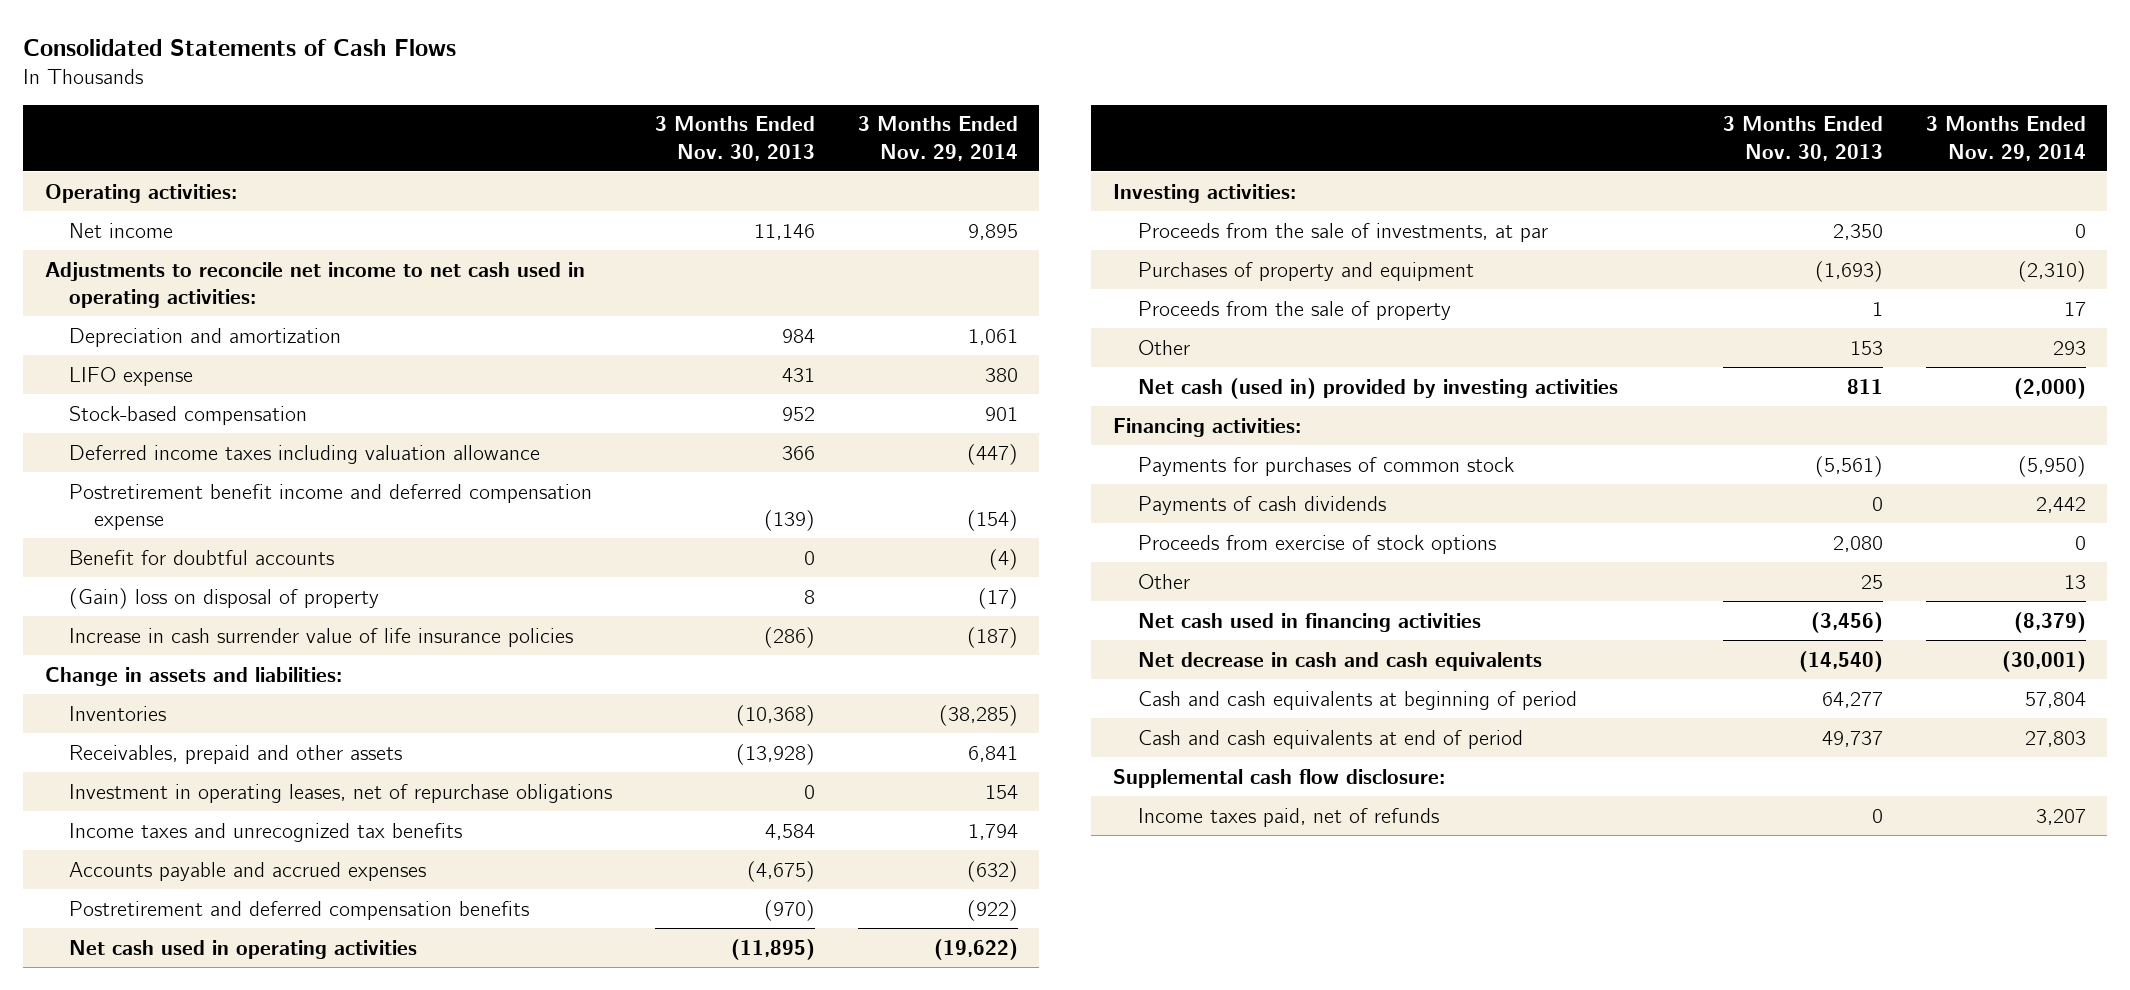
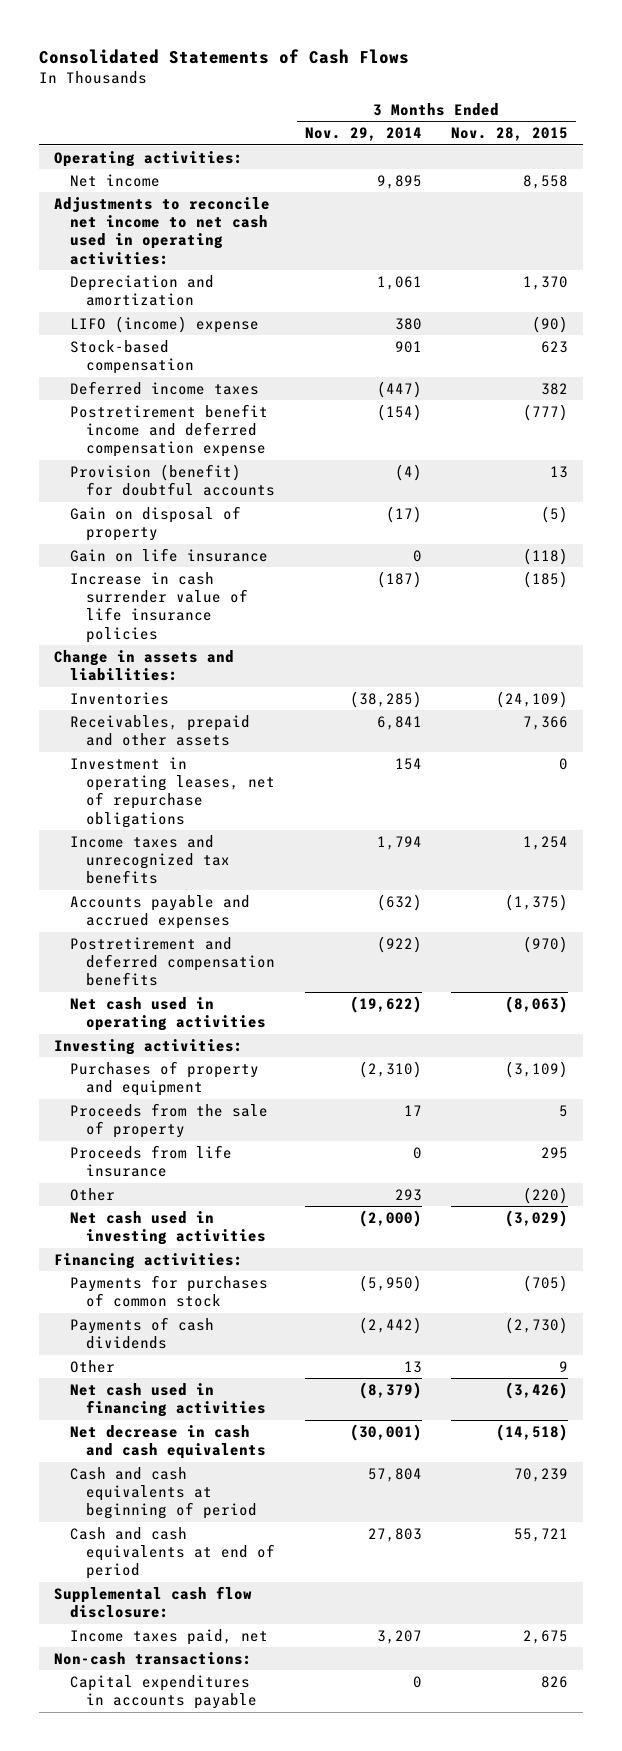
[655,116,816,161] 3 Months Ended Nov. 30, 2013 -> none
none -> [451,127,569,142] Nov. 28, 2015
[69,366,194,386] LIFO expense -> [70,315,260,333] LIFO (income) expense
[69,444,541,464] Deferred income taxes including valuation allowance -> [70,380,260,395] Deferred income taxes
[69,549,335,565] Benefit for doubtful accounts -> [70,463,276,497] Provision (benefit) for doubtful accounts
[69,587,380,609] (Gain) loss on disposal of property -> [70,505,242,542] Gain on disposal of property
none -> [70,547,269,562] Gain on life insurance
[1137,222,1548,242] Proceeds from the sale of investments, at par -> none
none -> [70,1144,233,1178] Proceeds from life insurance
[1137,377,1618,399] Net cash (used in) provided by investing activities -> [70,1210,267,1246] Net cash used in investing activities
[1137,534,1496,554] Proceeds from exercise of stock options -> none
[2035,496,2086,513] 2,442 -> [358,1316,422,1334] (2,442)
[1137,807,1439,827] Income taxes paid, net of refunds -> [70,1628,269,1645] Income taxes paid, net
none -> [54,1651,253,1665] Non-cash transactions:
none -> [70,1674,258,1710] Capital expenditures in accounts payable

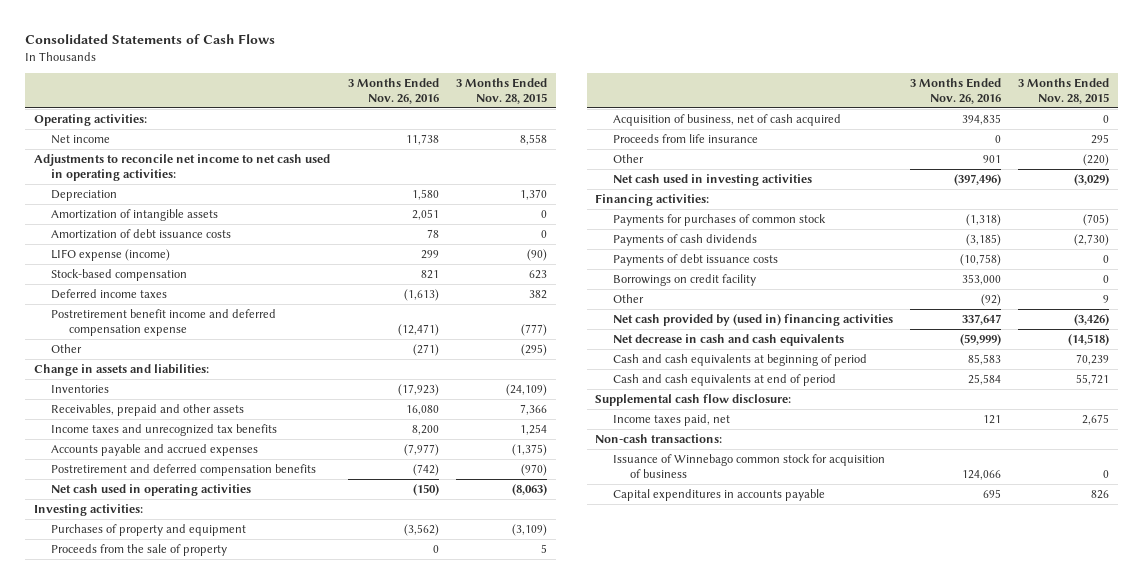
[304,127,422,142] Nov. 29, 2014 -> none
none -> [348,78,440,104] 3 Months Ended Nov. 26, 2016
[70,274,215,307] Depreciation and amortization -> [51,190,118,202] Depreciation
none -> [51,209,219,222] Amortization of intangible assets
none -> [51,229,232,240] Amortization of debt issuance costs
[70,315,260,333] LIFO (income) expense -> [51,249,171,262] LIFO expense (income)
[70,463,276,497] Provision (benefit) for doubtful accounts -> none
[70,505,242,542] Gain on disposal of property -> none
[70,547,269,562] Gain on life insurance -> none
[70,571,249,643] Increase in cash surrender value of life insurance policies -> none
none -> [51,344,83,354] Other
[70,756,276,828] Investment in operating leases, net of repurchase obligations -> none
none -> [612,114,841,127] Acquisition of business, net of cash acquired
none -> [612,254,778,267] Payments of debt issuance costs
none -> [612,274,756,287] Borrowings on credit facility
[70,1382,267,1418] Net cash used in financing activities -> [612,314,893,327] Net cash provided by (used in) financing activities
none -> [612,454,885,478] Issuance of Winnebago common stock for acquisition of business

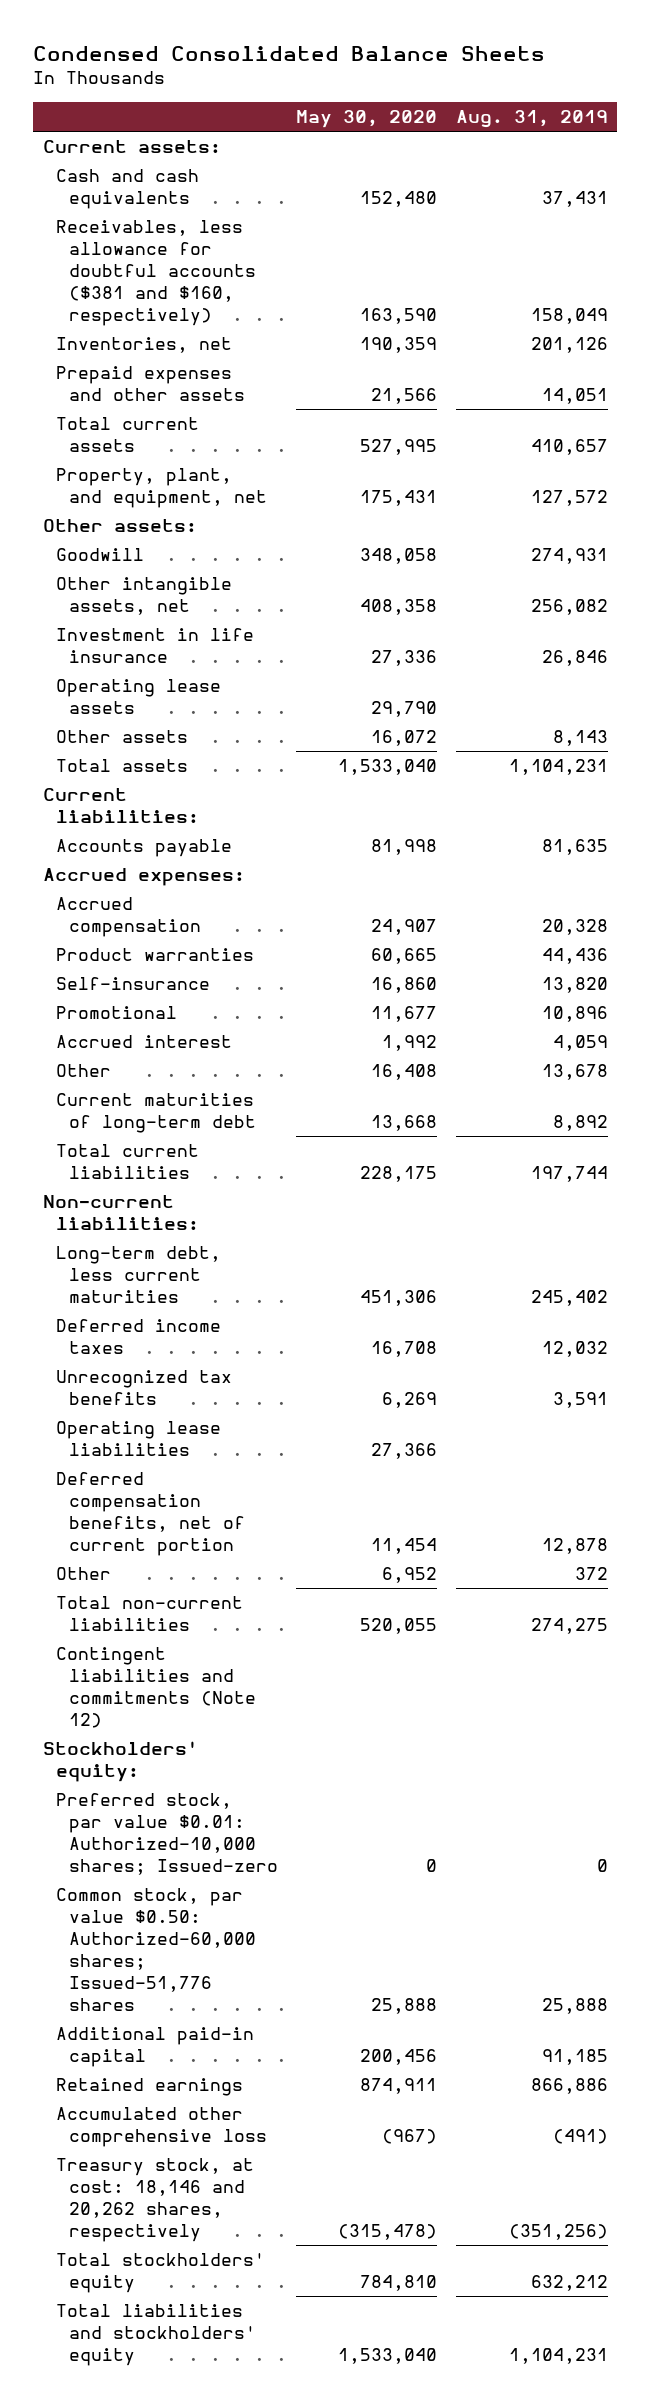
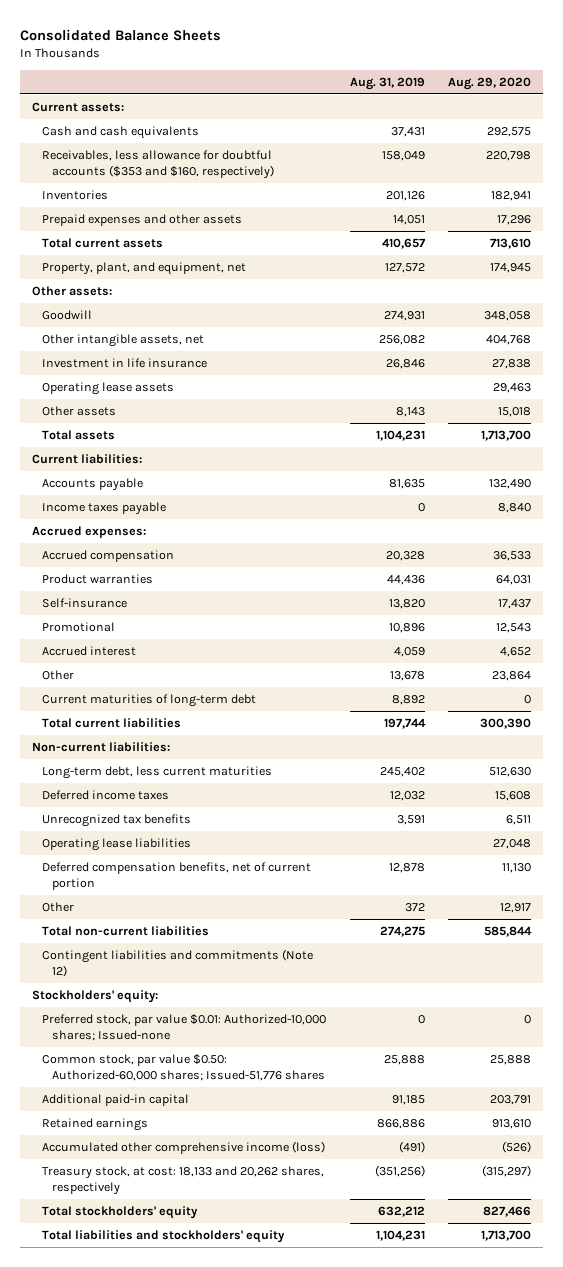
[33,45,546,61] Condensed Consolidated Balance Sheets -> [20,29,222,42] Consolidated Balance Sheets
[296,110,438,129] May 30, 2020 -> none
none -> [448,76,532,90] Aug. 29, 2020
[55,220,256,327] Receivables, less allowance for doubtful accounts ($381 and $160, respectively) -> [42,149,275,180] Receivables, less allowance for doubtful accounts ($353 and $160, respectively)
[55,337,232,354] Inventories, net -> [42,189,109,200] Inventories
none -> [42,501,167,515] Income taxes payable
[55,1793,278,1876] Preferred stock, par value $0.01: Authorized-10,000 shares; Issued-zero -> [42,1013,327,1042] Preferred stock, par value $0.01: Authorized-10,000 shares; Issued-none
[55,2107,267,2148] Accumulated other comprehensive loss -> [42,1140,326,1154] Accumulated other comprehensive income (loss)
[55,2158,254,2243] Treasury stock, at cost: 18,146 and 20,262 shares, respectively -> [42,1165,325,1196] Treasury stock, at cost: 18,133 and 20,262 shares, respectively

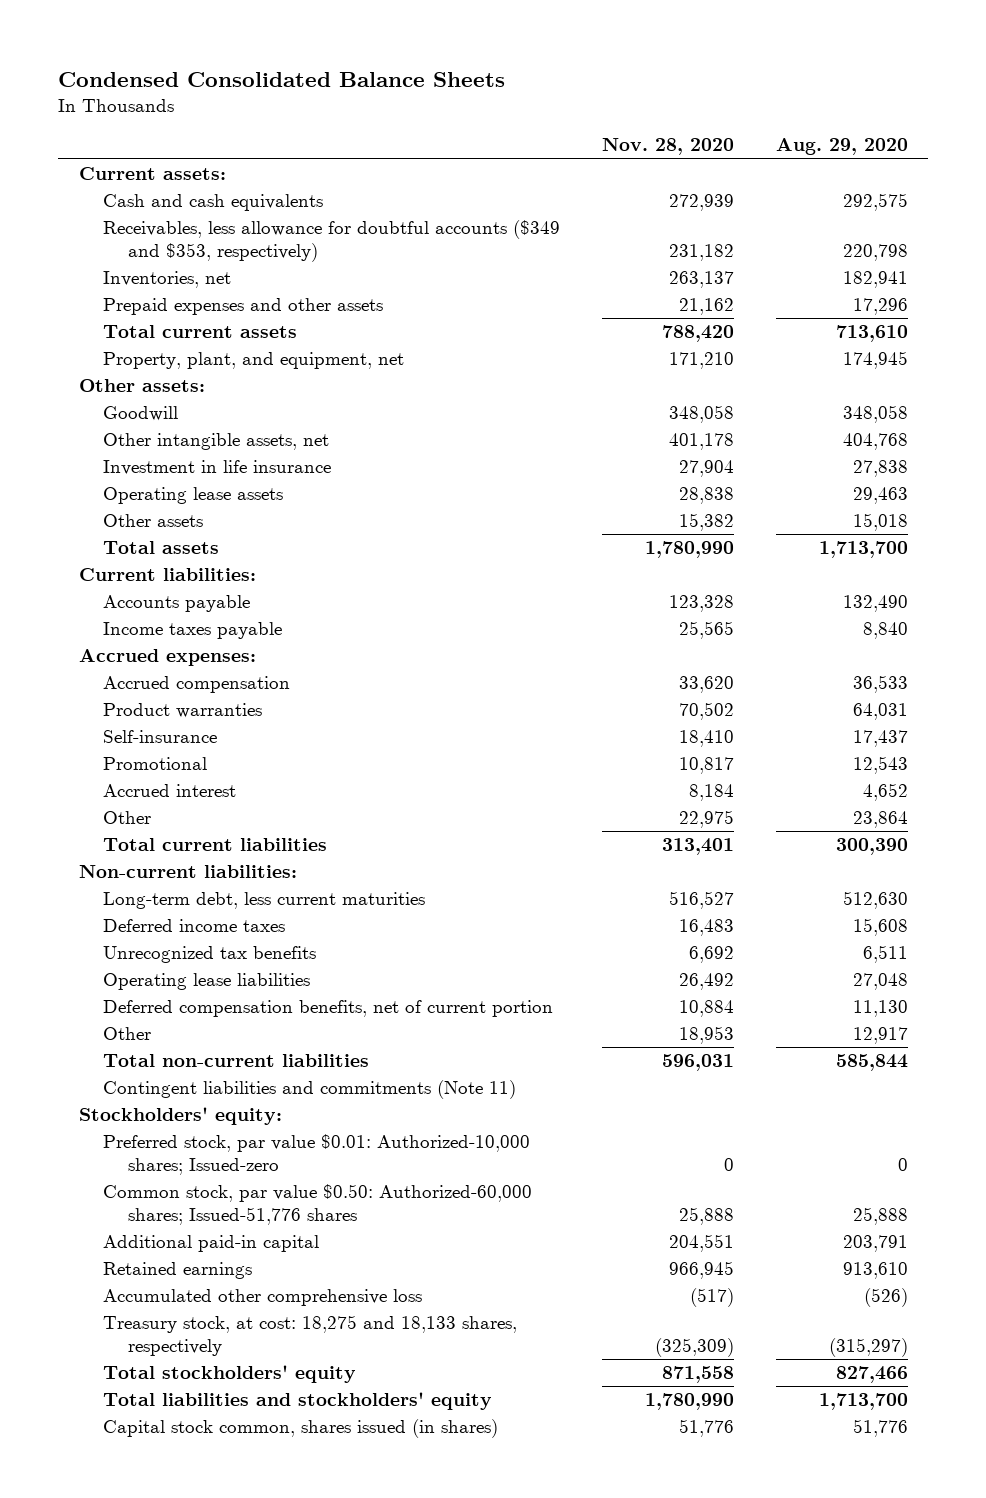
[20,29,222,42] Consolidated Balance Sheets -> [57,72,505,88] Condensed Consolidated Balance Sheets
[349,76,425,90] Aug. 31, 2019 -> none
none -> [601,138,734,156] Nov. 28, 2020
[42,149,275,180] Receivables, less allowance for doubtful accounts ($353 and $160, respectively) -> [103,220,561,262] Receivables, less allowance for doubtful accounts ($349 and $353, respectively)
[42,189,109,200] Inventories -> [103,271,232,289] Inventories, net
[42,693,257,707] Current maturities of long-term debt -> none
[42,948,314,978] Contingent liabilities and commitments (Note 12) -> [103,1080,517,1100] Contingent liabilities and commitments (Note 11)
[42,1013,327,1042] Preferred stock, par value $0.01: Authorized-10,000 shares; Issued-none -> [103,1134,531,1175] Preferred stock, par value $0.01: Authorized-10,000 shares; Issued-zero
[42,1140,326,1154] Accumulated other comprehensive income (loss) -> [103,1289,423,1307] Accumulated other comprehensive loss
[42,1165,325,1196] Treasury stock, at cost: 18,133 and 20,262 shares, respectively -> [103,1315,518,1356] Treasury stock, at cost: 18,275 and 18,133 shares, respectively
none -> [103,1419,499,1439] Capital stock common, shares issued (in shares)

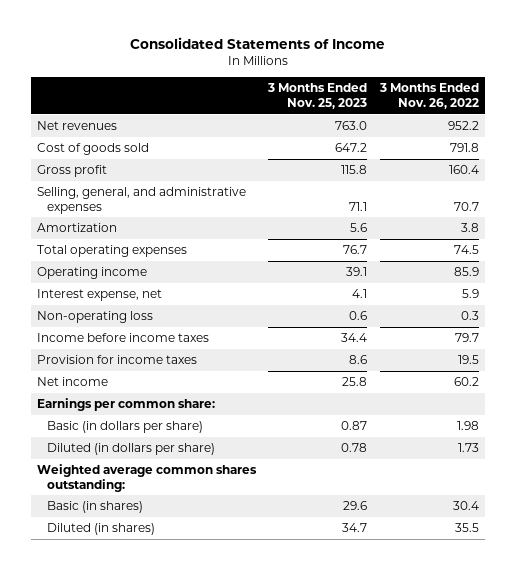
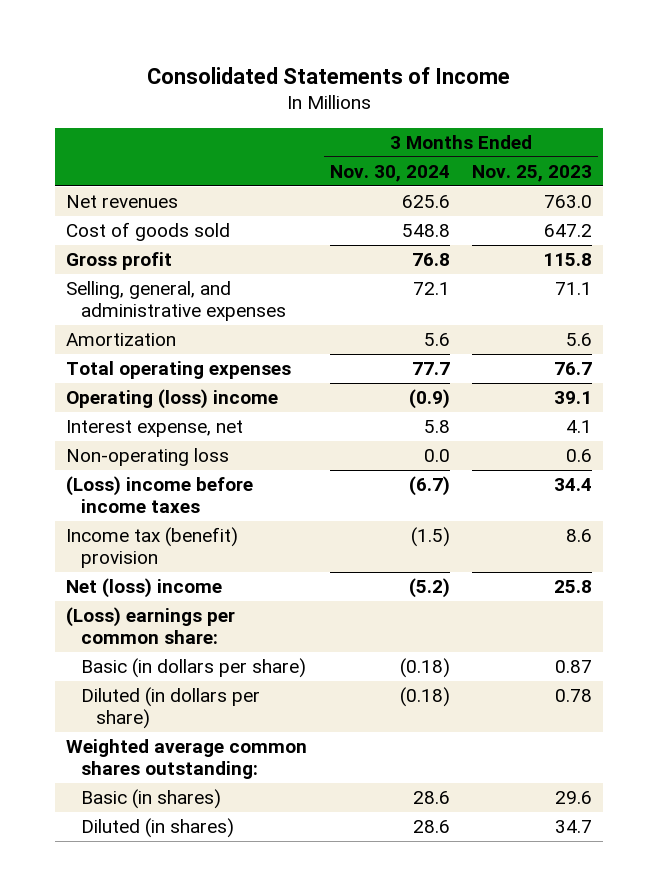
[378,83,479,110] 3 Months Ended Nov. 26, 2022 -> none
none -> [329,164,450,182] Nov. 30, 2024
[37,266,148,279] Operating income -> [66,389,279,410] Operating (loss) income
[37,332,210,342] Income before income taxes -> [66,476,254,513] (Loss) income before income taxes
[37,354,198,364] Provision for income taxes -> [66,527,239,568] Income tax (benefit) provision
[37,376,109,386] Net income -> [66,578,223,599] Net (loss) income
[37,397,216,411] Earnings per common share: -> [66,607,236,644] (Loss) earnings per common share:

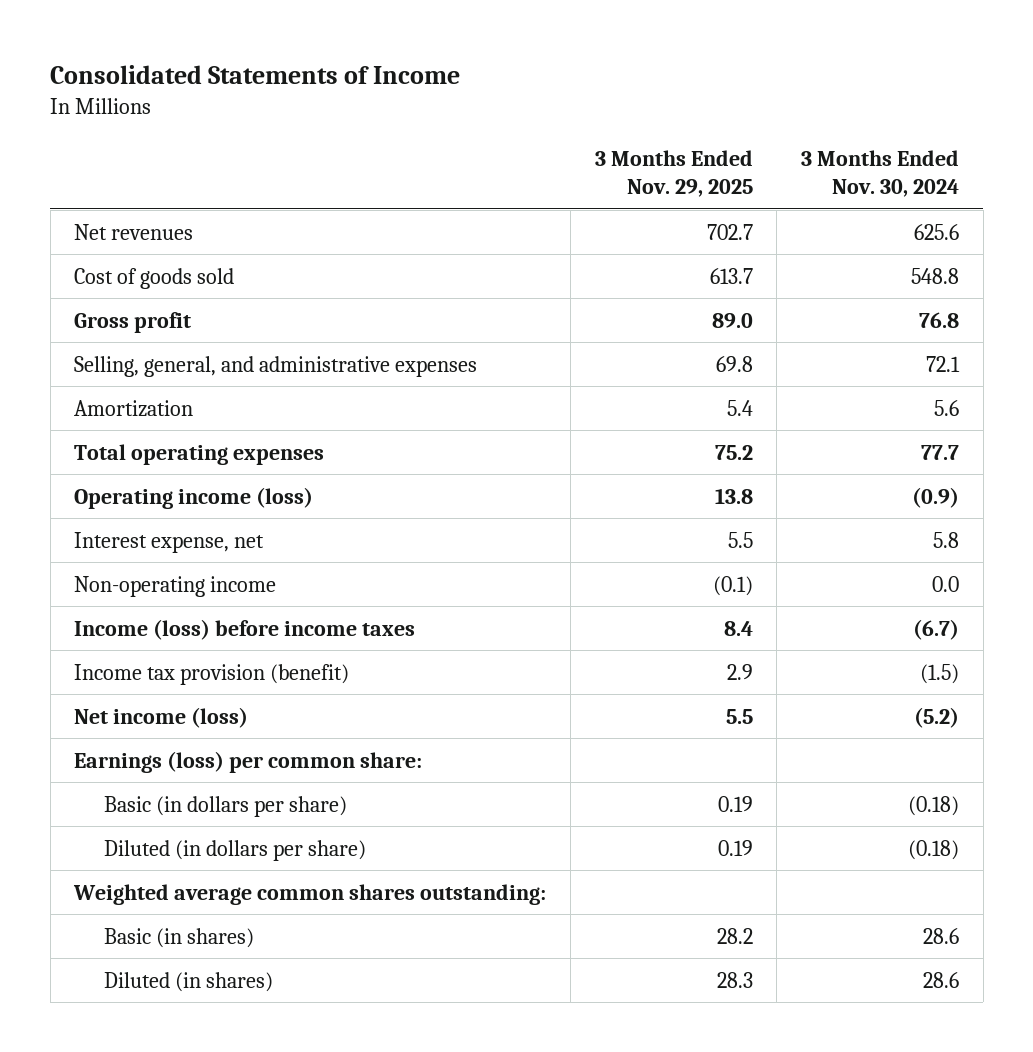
[472,164,593,182] Nov. 25, 2023 -> none
none -> [594,149,753,197] 3 Months Ended Nov. 29, 2025
[66,389,279,410] Operating (loss) income -> [74,486,314,509] Operating income (loss)
[66,448,230,467] Non-operating loss -> [74,575,277,597] Non-operating income
[66,476,254,513] (Loss) income before income taxes -> [74,618,416,640] Income (loss) before income taxes
[66,527,239,568] Income tax (benefit) provision -> [74,663,350,685] Income tax provision (benefit)
[66,578,223,599] Net (loss) income -> [74,706,249,728] Net income (loss)
[66,607,236,644] (Loss) earnings per common share: -> [74,750,423,773] Earnings (loss) per common share:

